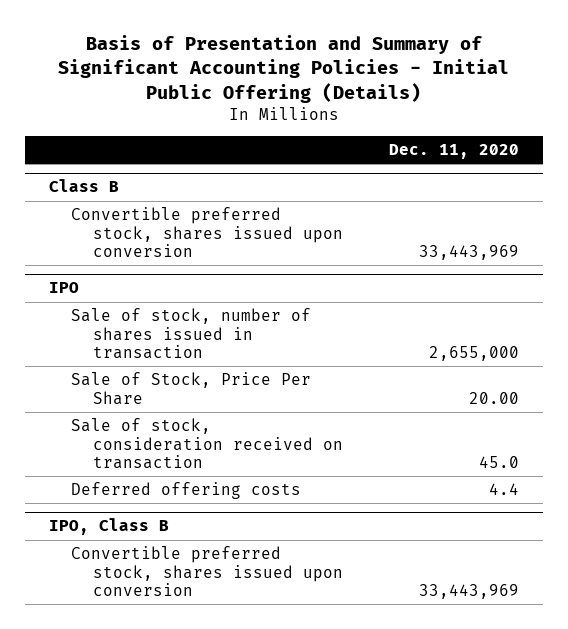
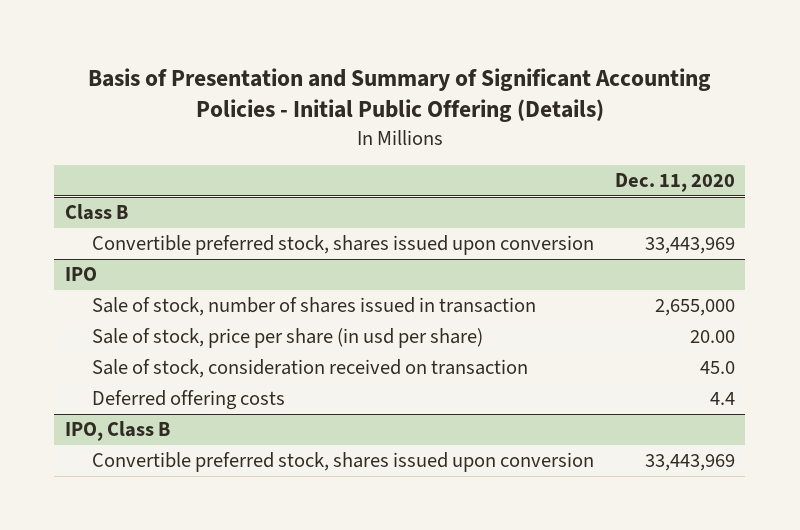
[70,372,311,405] Sale of Stock, Price Per Share -> [92,327,484,348] Sale of stock, price per share (in usd per share)

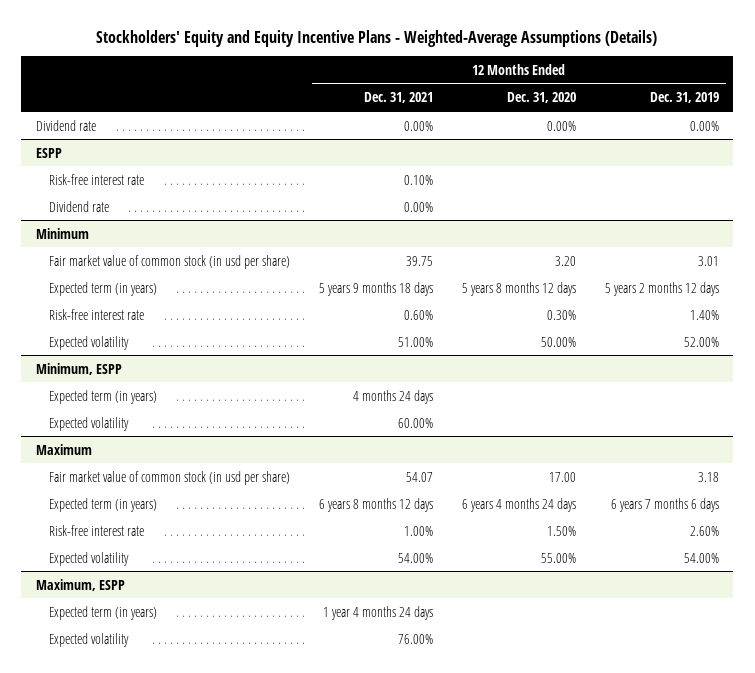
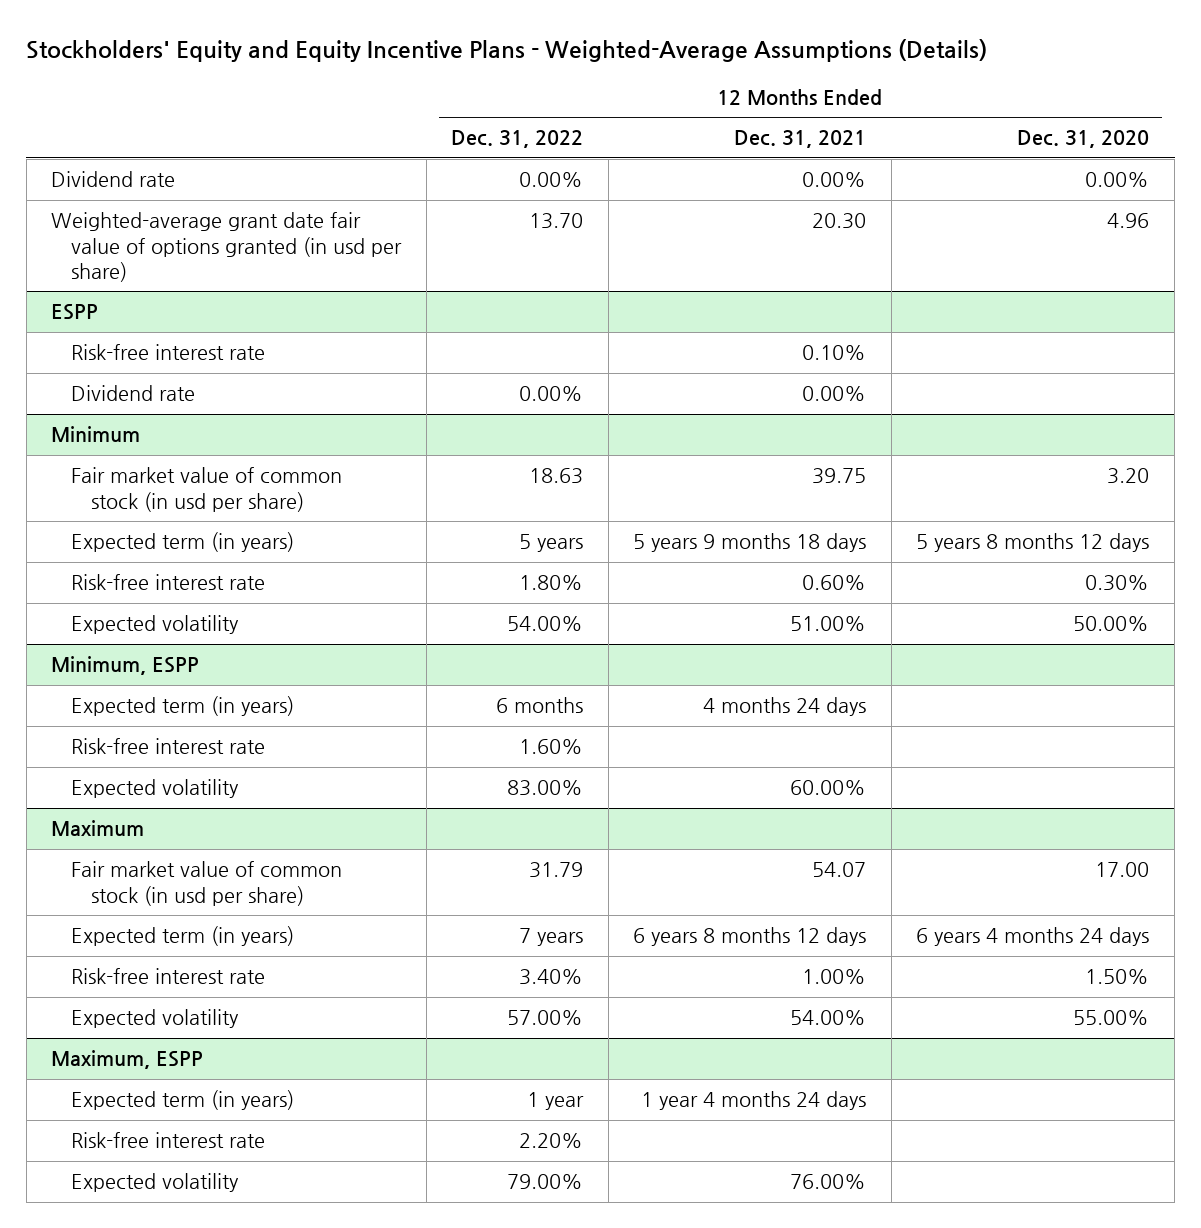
[650,92,720,104] Dec. 31, 2019 -> none
none -> [451,130,584,149] Dec. 31, 2022
none -> [51,212,403,283] Weighted-average grant date fair value of options granted (in usd per share)
none -> [71,738,266,755] Risk-free interest rate
none -> [71,1132,266,1149] Risk-free interest rate

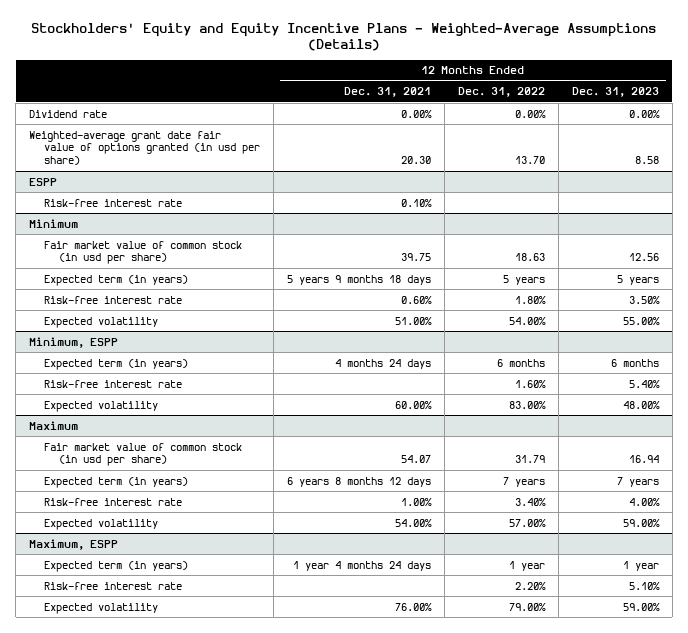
[1017,130,1150,149] Dec. 31, 2020 -> none
none -> [571,87,659,98] Dec. 31, 2023
[71,385,196,402] Dividend rate -> none

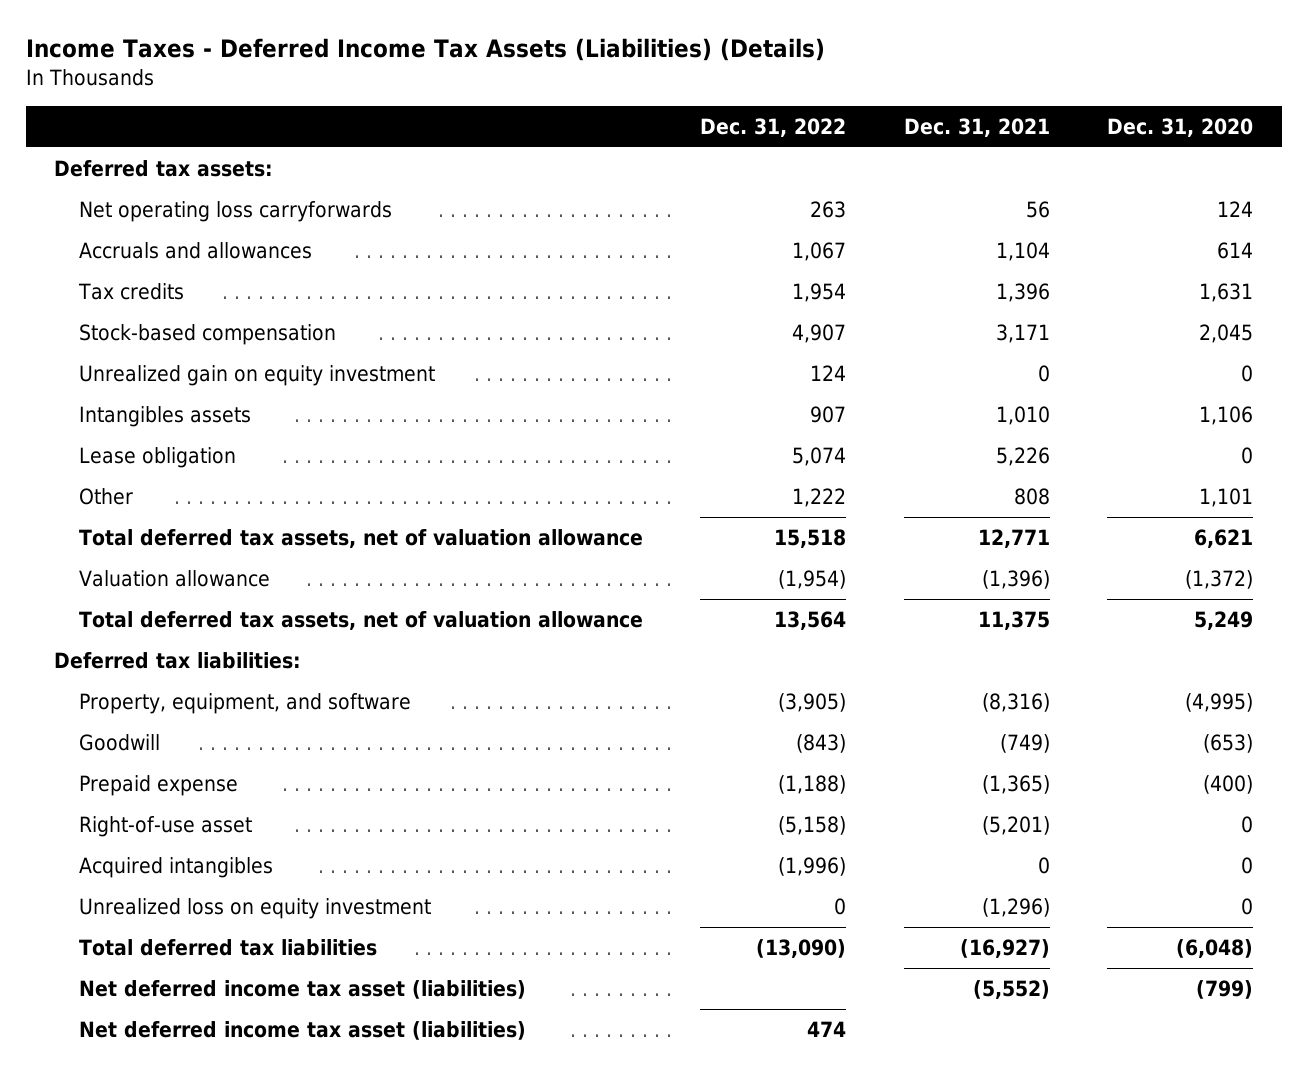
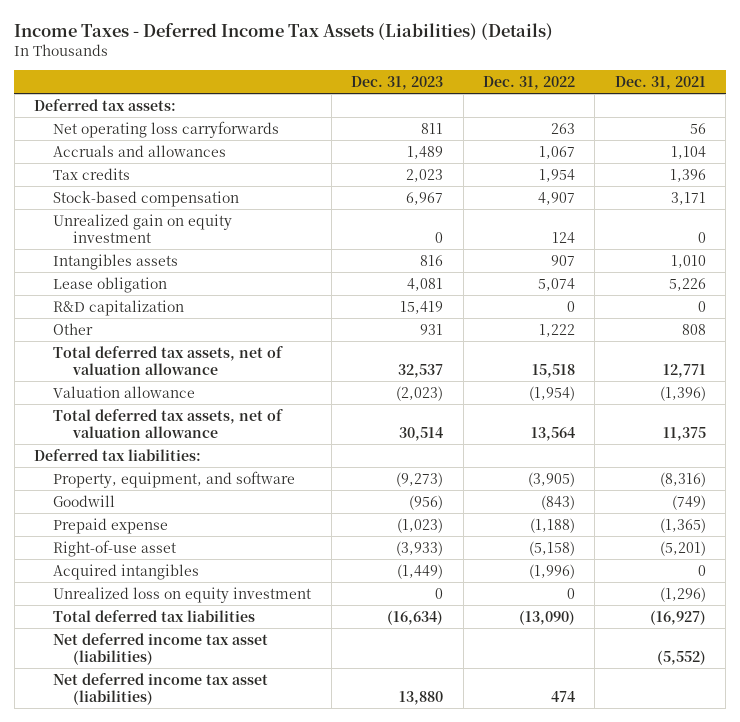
[1107,117,1254,137] Dec. 31, 2020 -> none
none -> [351,75,444,90] Dec. 31, 2023
none -> [53,299,185,316] R&D capitalization

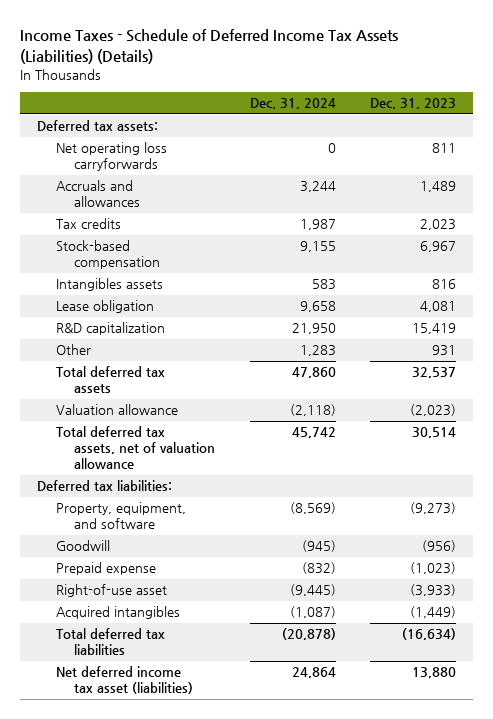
[14,22,554,40] Income Taxes - Deferred Income Tax Assets (Liabilities) (Details) -> [19,29,398,64] Income Taxes - Schedule of Deferred Income Tax Assets (Liabilities) (Details)
[482,75,575,90] Dec. 31, 2022 -> none
[614,75,706,90] Dec. 31, 2021 -> none
none -> [249,98,336,110] Dec. 31, 2024
[53,213,233,243] Unrealized gain on equity investment -> none
[53,345,284,375] Total deferred tax assets, net of valuation allowance -> [55,366,165,394] Total deferred tax assets
[53,586,312,603] Unrealized loss on equity investment -> none
[53,632,269,665] Net deferred income tax asset (liabilities) -> none

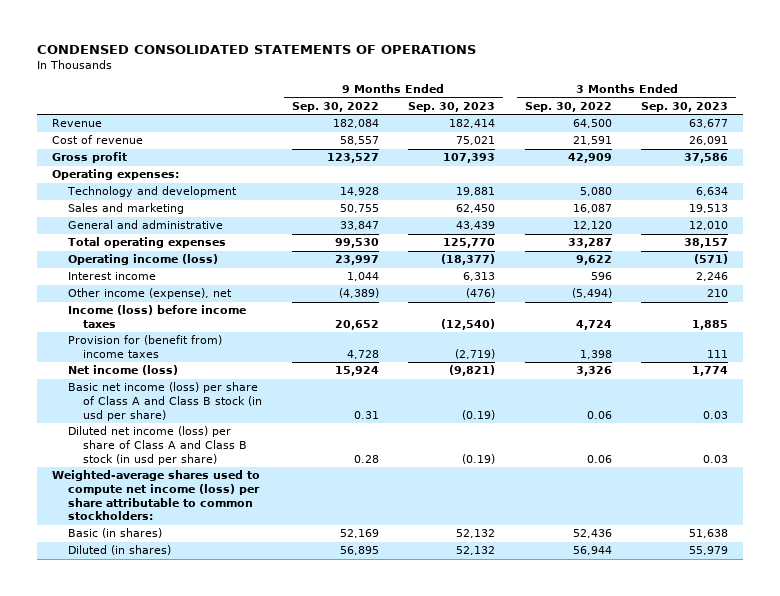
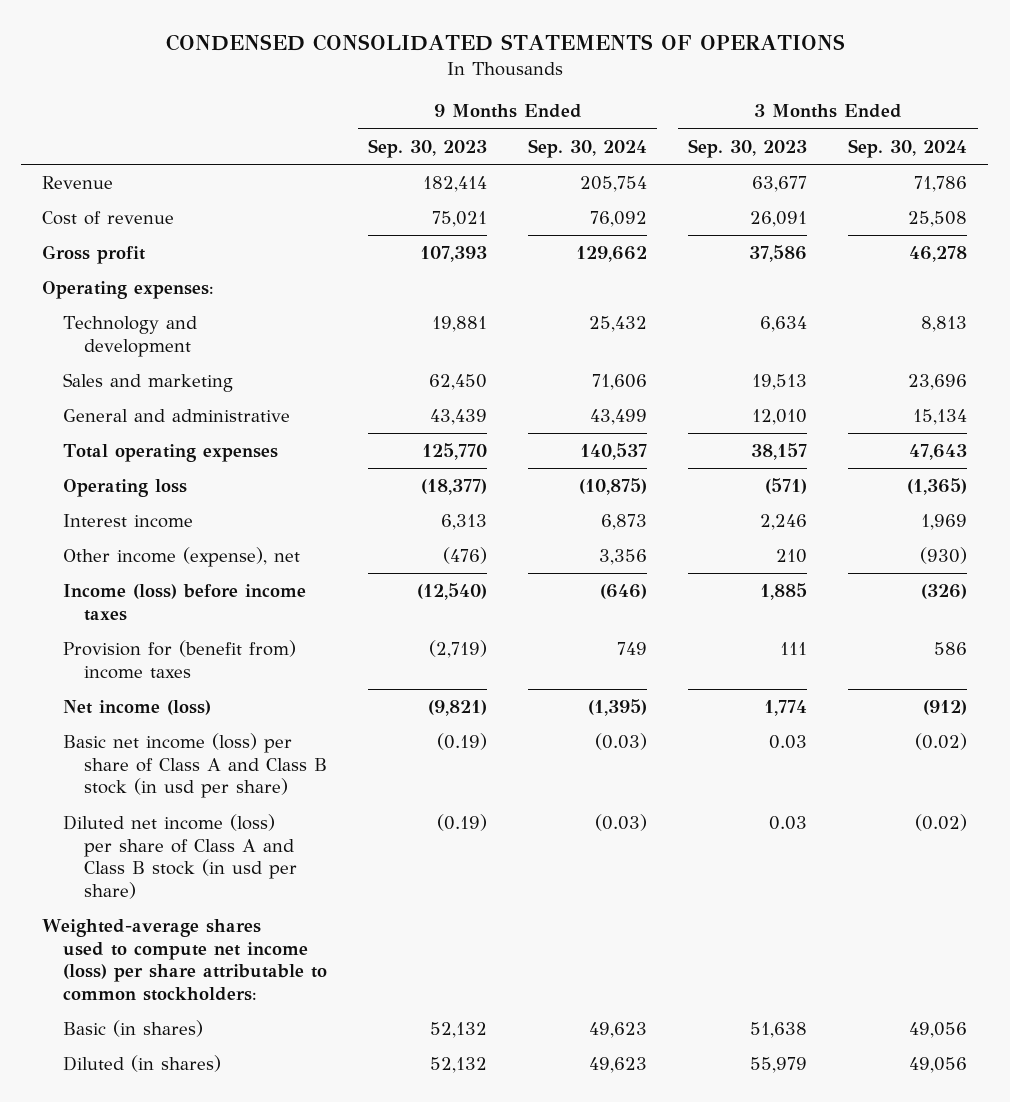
[291,101,379,112] Sep. 30, 2022 -> none
[524,101,612,112] Sep. 30, 2022 -> none
none -> [528,138,648,158] Sep. 30, 2024
none -> [848,138,968,158] Sep. 30, 2024
[67,254,218,266] Operating income (loss) -> [62,479,187,498] Operating loss

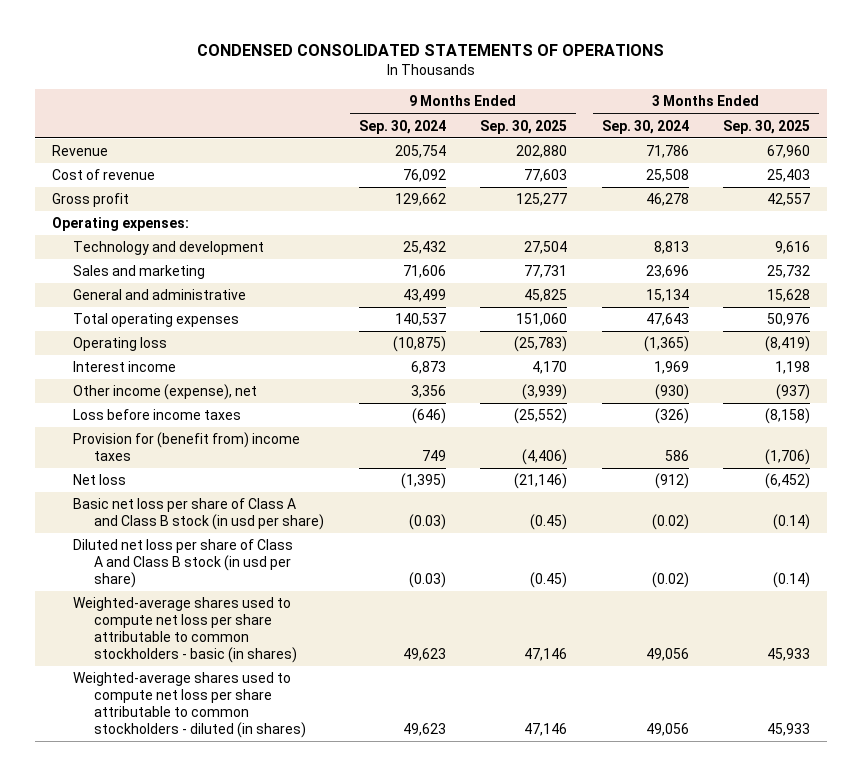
[367,138,487,158] Sep. 30, 2023 -> none
[688,138,808,158] Sep. 30, 2023 -> none
none -> [480,119,568,134] Sep. 30, 2025
none -> [723,119,811,134] Sep. 30, 2025
[62,584,306,621] Income (loss) before income taxes -> [73,409,242,421] Loss before income taxes
[42,919,327,1001] Weighted-average shares used to compute net income (loss) per share attributable to common stockholders: -> none
[62,700,211,716] Net income (loss) -> [73,474,127,486] Net loss
[62,733,327,799] Basic net income (loss) per share of Class A and Class B stock (in usd per share) -> [73,498,325,530] Basic net loss per share of Class A and Class B stock (in usd per share)
[62,814,297,899] Diluted net income (loss) per share of Class A and Class B stock (in usd per share) -> [73,539,294,588] Diluted net loss per share of Class A and Class B stock (in usd per share)
[62,1020,203,1038] Basic (in shares) -> [73,597,298,663] Weighted-average shares used to compute net loss per share attributable to common stockholders - basic (in shares)
[62,1055,221,1073] Diluted (in shares) -> [73,672,307,738] Weighted-average shares used to compute net loss per share attributable to common stockholders - diluted (in shares)

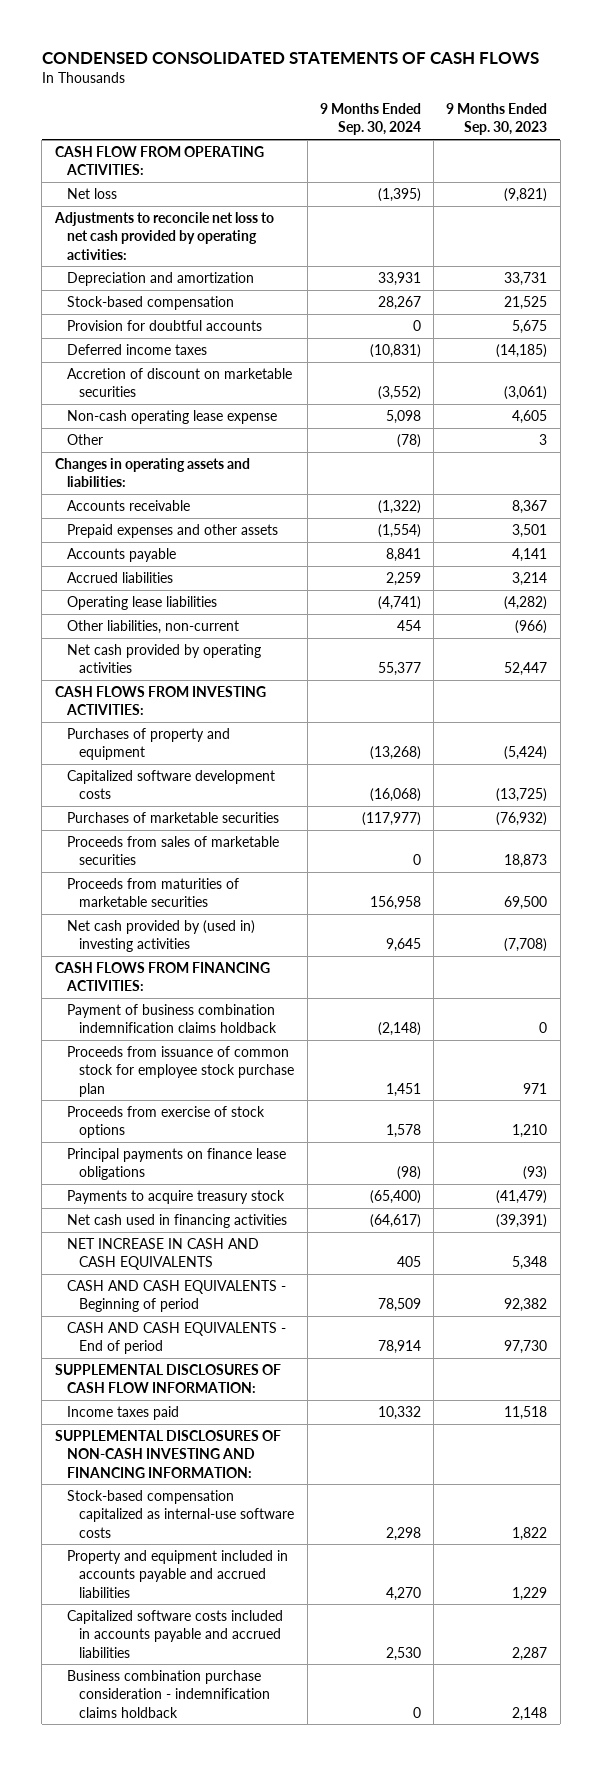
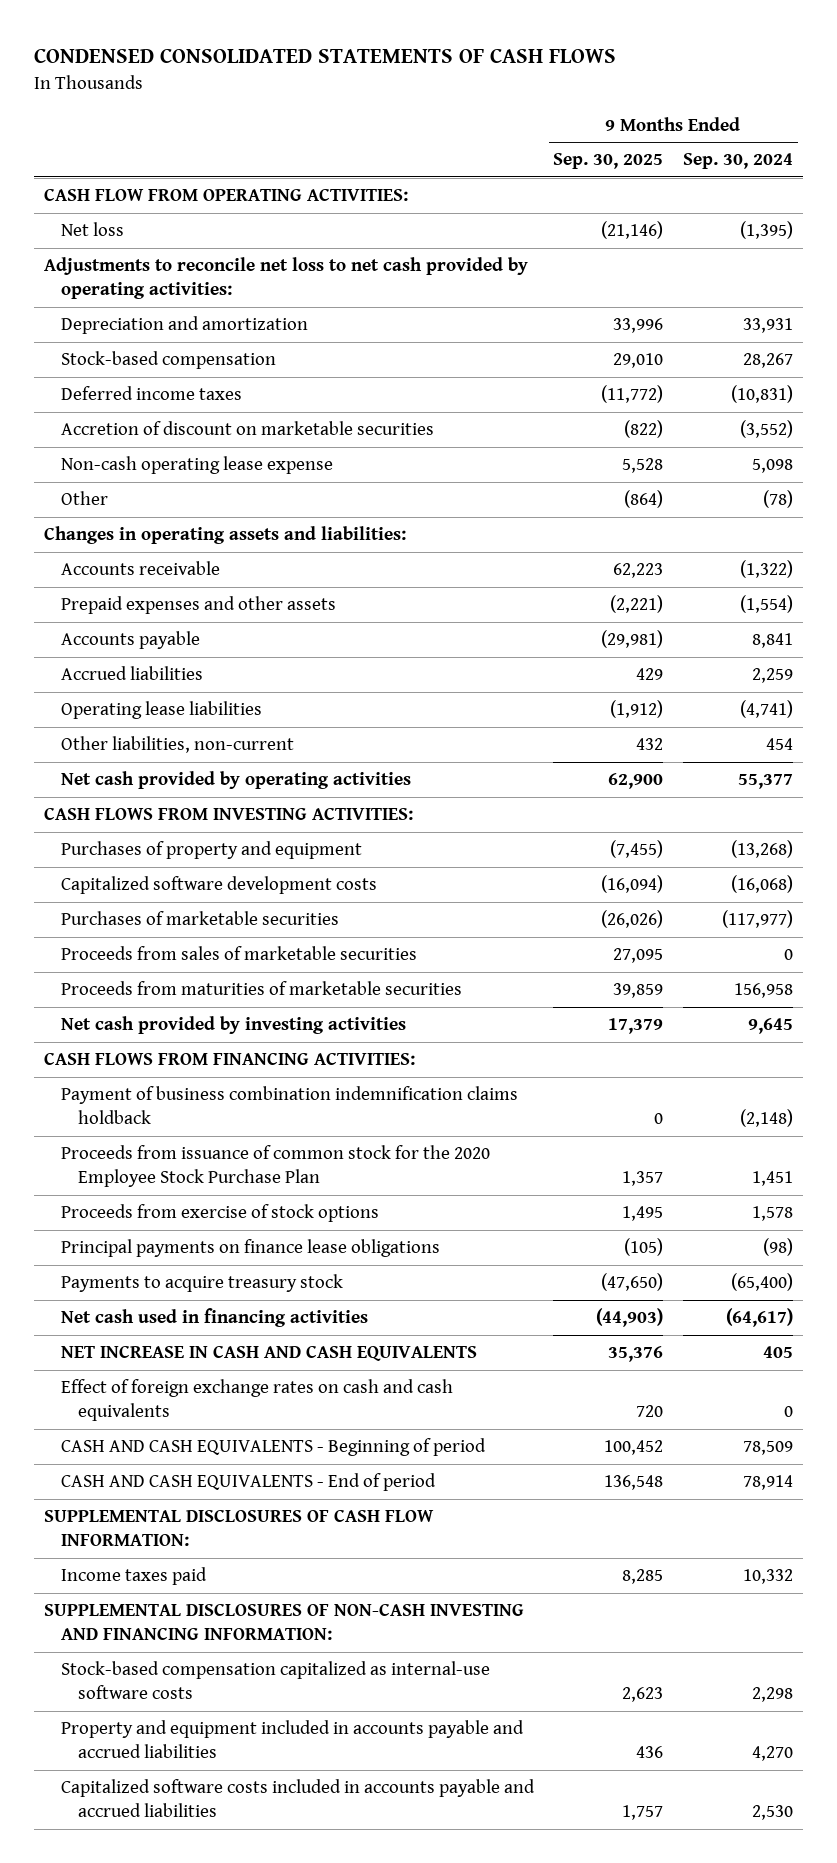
[446,102,548,136] 9 Months Ended Sep. 30, 2023 -> none
none -> [553,153,664,170] Sep. 30, 2025
[66,319,262,331] Provision for doubtful accounts -> none
[66,919,255,953] Net cash provided by (used in) investing activities -> [60,1016,406,1035] Net cash provided by investing activities
[66,1045,295,1097] Proceeds from issuance of common stock for employee stock purchase plan -> [60,1145,490,1188] Proceeds from issuance of common stock for the 2020 Employee Stock Purchase Plan
none -> [60,1379,453,1422] Effect of foreign exchange rates on cash and cash equivalents
[66,1669,271,1718] Business combination purchase consideration - indemnification claims holdback -> none

